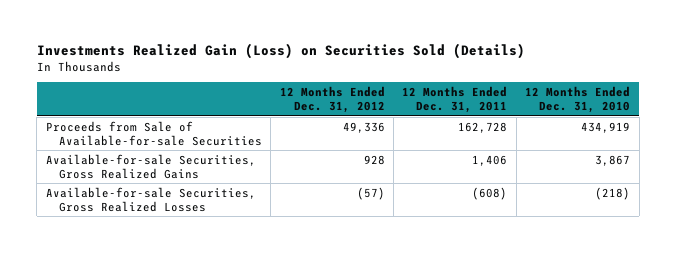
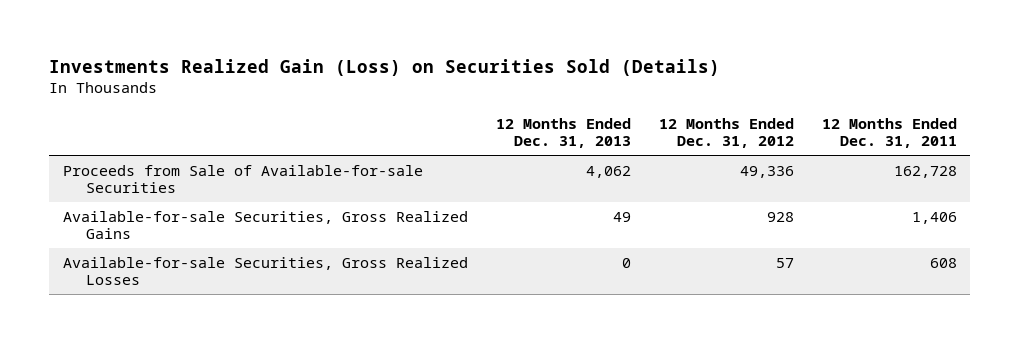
[525,86,631,114] 12 Months Ended Dec. 31, 2010 -> none
none -> [495,117,631,149] 12 Months Ended Dec. 31, 2013
[356,186,385,200] (57) -> [775,257,794,268] 57
[472,186,508,200] (608) -> [929,257,957,268] 608

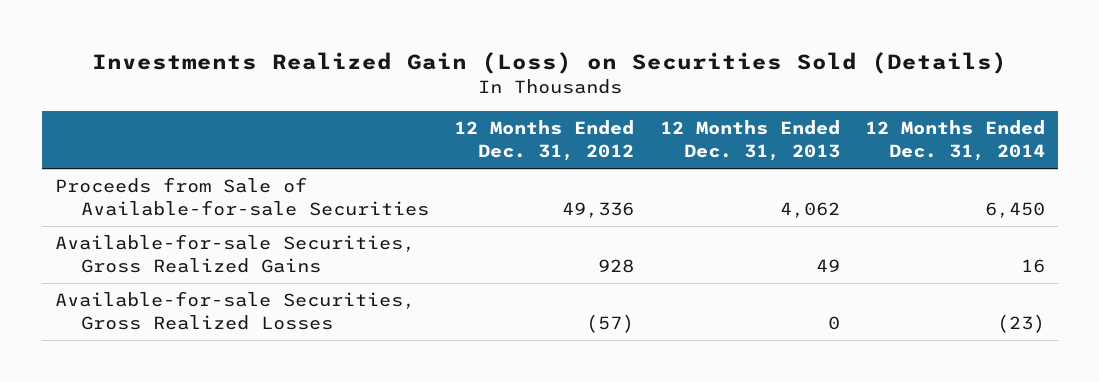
[821,117,957,149] 12 Months Ended Dec. 31, 2011 -> none
none -> [864,120,1045,162] 12 Months Ended Dec. 31, 2014
[775,257,794,268] 57 -> [586,314,635,334] (57)

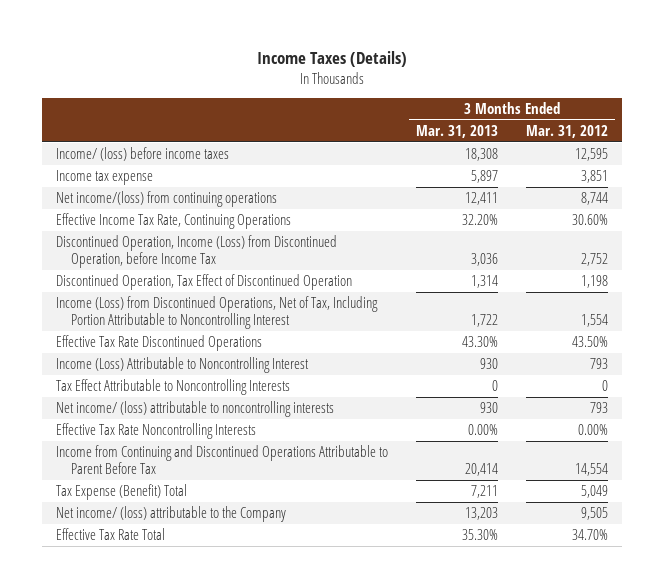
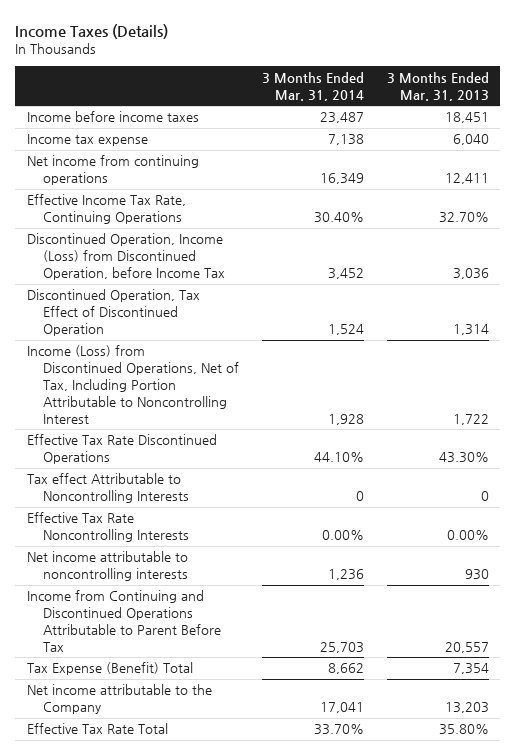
[525,124,608,138] Mar. 31, 2012 -> none
none -> [261,71,364,101] 3 Months Ended Mar. 31, 2014
[56,147,230,162] Income/ (loss) before income taxes -> [26,111,199,123] Income before income taxes
[464,148,498,162] 18,308 -> [444,112,489,124] 18,451
[470,170,498,184] 5,897 -> [452,134,489,146] 6,040
[56,191,278,208] Net income/(loss) from continuing operations -> [26,155,199,186] Net income from continuing operations
[461,214,498,226] 32.20% -> [438,212,489,224] 32.70%
[56,357,310,374] Income (Loss) Attributable to Noncontrolling Interest -> none
[56,401,335,418] Net income/ (loss) attributable to noncontrolling interests -> none
[56,379,291,396] Tax Effect Attributable to Noncontrolling Interests -> [26,473,189,504] Tax effect Attributable to Noncontrolling Interests
none -> [26,551,188,582] Net income attributable to noncontrolling interests
[464,463,498,477] 20,414 -> [444,642,489,654] 20,557
[470,485,498,499] 7,211 -> [452,663,489,675] 7,354
[56,506,287,523] Net income/ (loss) attributable to the Company -> [26,684,212,715] Net income attributable to the Company
[461,529,498,541] 35.30% -> [438,724,489,736] 35.80%

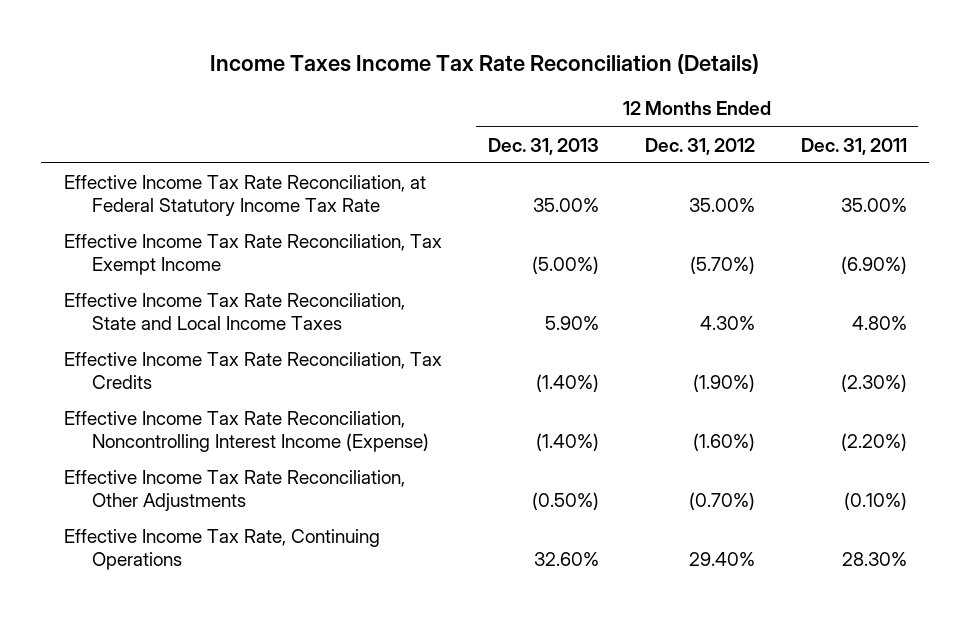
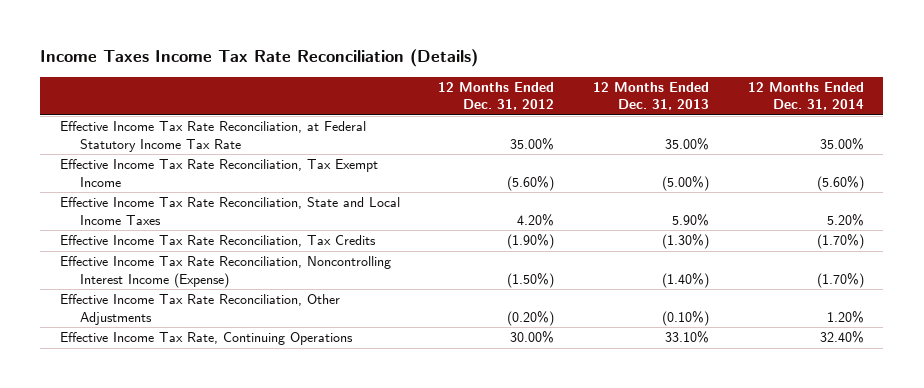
[800,137,907,155] Dec. 31, 2011 -> none
none -> [748,81,865,111] 12 Months Ended Dec. 31, 2014
[689,255,755,274] (5.70%) -> [507,175,555,191] (5.60%)
[699,315,755,330] 4.30% -> [517,213,555,226] 4.20%
[535,373,599,392] (1.40%) -> [662,234,710,250] (1.30%)
[692,432,755,451] (1.60%) -> [507,272,555,288] (1.50%)
[531,491,599,510] (0.50%) -> [662,310,710,326] (0.10%)
[688,491,755,510] (0.70%) -> [507,310,555,326] (0.20%)
[533,551,599,566] 32.60% -> [665,331,710,344] 33.10%
[688,551,755,566] 29.40% -> [510,331,555,344] 30.00%

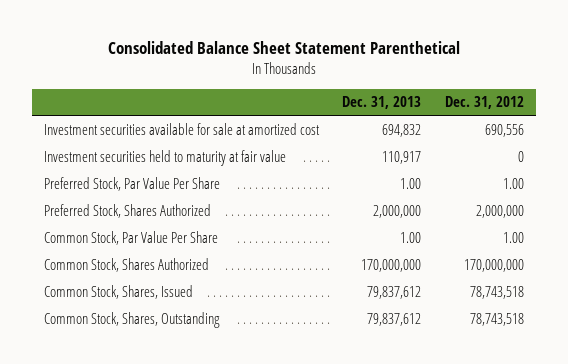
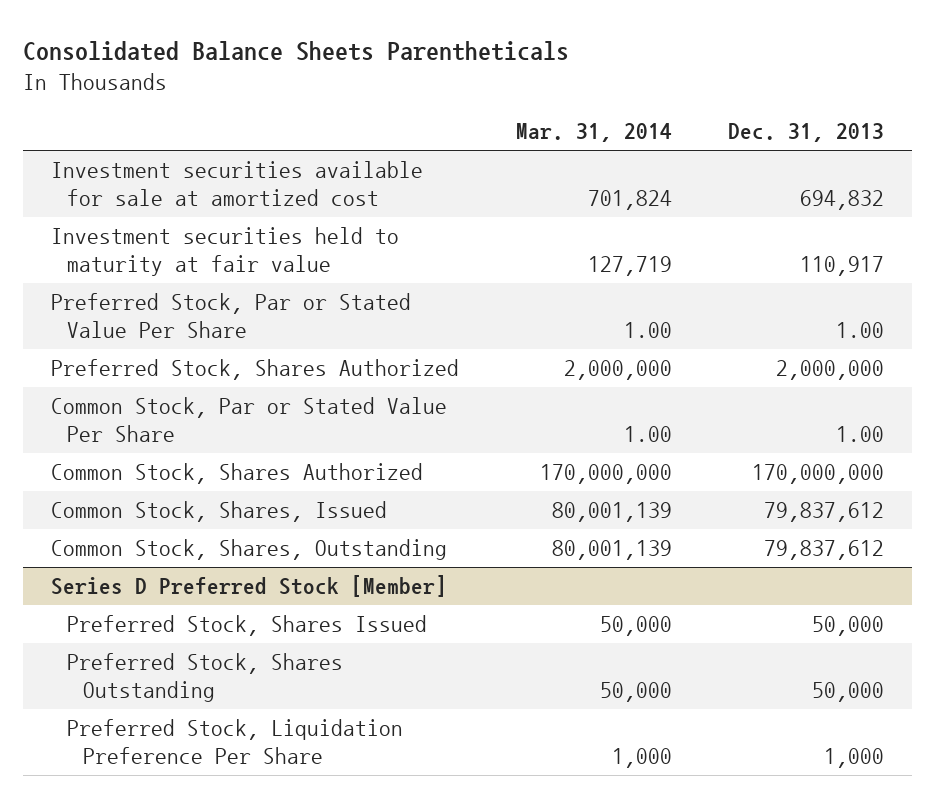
[107,41,460,55] Consolidated Balance Sheet Statement Parenthetical -> [23,40,570,61] Consolidated Balance Sheets Parentheticals
[445,96,525,110] Dec. 31, 2012 -> none
none -> [515,123,672,143] Mar. 31, 2014
[43,176,220,191] Preferred Stock, Par Value Per Share -> [51,293,412,339] Preferred Stock, Par or Stated Value Per Share
[43,230,218,245] Common Stock, Par Value Per Share -> [51,397,448,443] Common Stock, Par or Stated Value Per Share
none -> [51,575,448,598] Series D Preferred Stock [Member]
none -> [67,615,428,637] Preferred Stock, Shares Issued
none -> [67,653,344,703] Preferred Stock, Shares Outstanding
none -> [67,719,404,765] Preferred Stock, Liquidation Preference Per Share

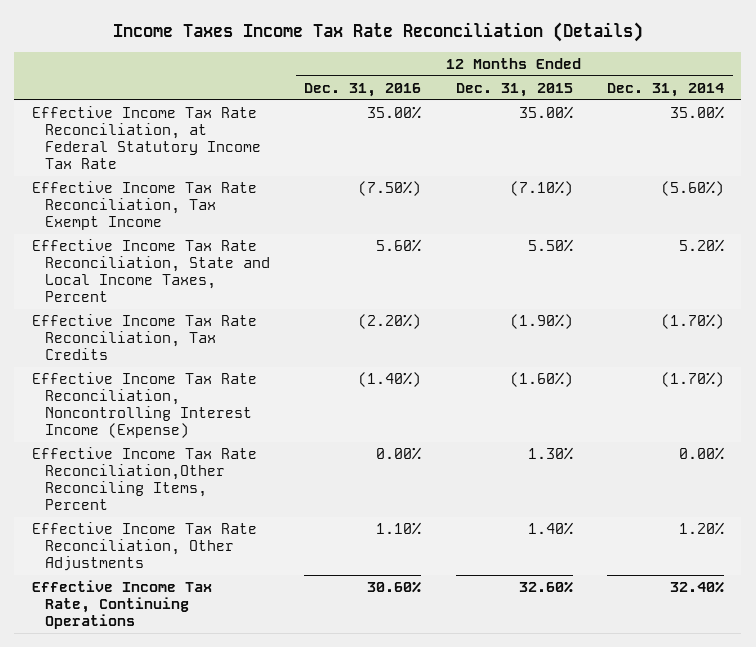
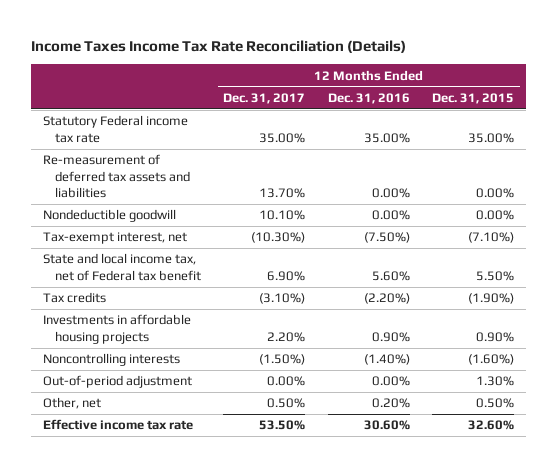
[607,82,725,97] Dec. 31, 2014 -> none
none -> [223,92,306,104] Dec. 31, 2017
[31,522,257,571] Effective Income Tax Rate Reconciliation, Other Adjustments -> none
[31,106,261,169] Effective Income Tax Rate Reconciliation, at Federal Statutory Income Tax Rate -> [42,115,188,143] Statutory Federal income tax rate
none -> [42,154,190,199] Re-measurement of deferred tax assets and liabilities
none -> [42,209,176,223] Nondeductible goodwill
[31,181,257,230] Effective Income Tax Rate Reconciliation, Tax Exempt Income -> [42,232,187,245] Tax-exempt interest, net
[31,239,270,302] Effective Income Tax Rate Reconciliation, State and Local Income Taxes, Percent -> [42,253,201,281] State and local income tax, net of Federal tax benefit
[31,314,257,360] Effective Income Tax Rate Reconciliation, Tax Credits -> [42,292,106,304] Tax credits
none -> [42,314,191,344] Investments in affordable housing projects
[31,372,257,438] Effective Income Tax Rate Reconciliation, Noncontrolling Interest Income (Expense) -> [42,353,180,367] Noncontrolling interests
[31,447,257,510] Effective Income Tax Rate Reconciliation,Other Reconciling Items, Percent -> [42,375,192,389] Out-of-period adjustment
none -> [42,397,101,410] Other, net
[31,580,212,629] Effective Income Tax Rate, Continuing Operations -> [42,419,193,431] Effective income tax rate

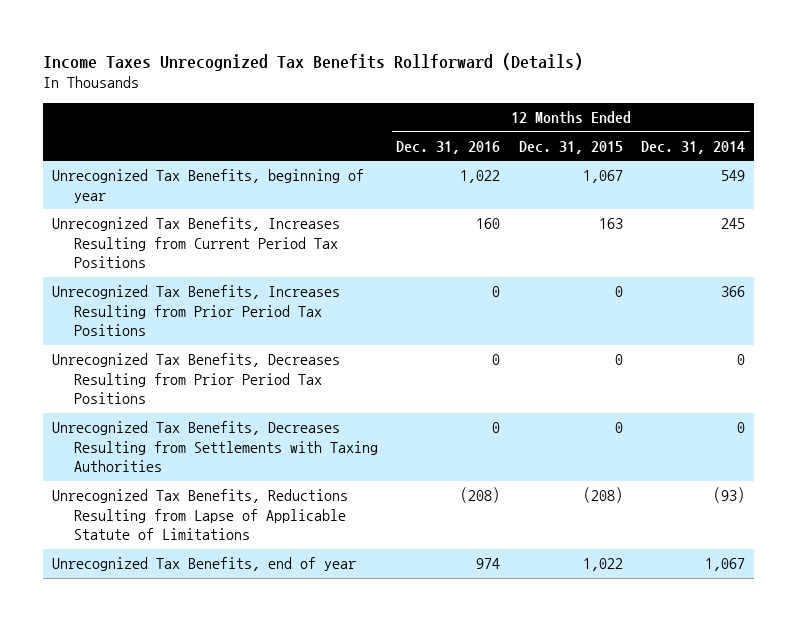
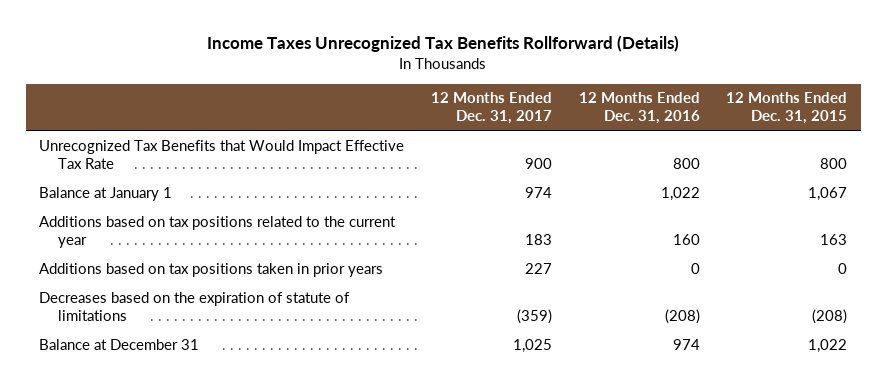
[641,140,746,154] Dec. 31, 2014 -> none
none -> [430,92,552,125] 12 Months Ended Dec. 31, 2017
[51,353,340,405] Unrecognized Tax Benefits, Decreases Resulting from Prior Period Tax Positions -> none
[51,421,378,473] Unrecognized Tax Benefits, Decreases Resulting from Settlements with Taxing Authorities -> none
none -> [39,139,405,169] Unrecognized Tax Benefits that Would Impact Effective Tax Rate
[51,169,364,203] Unrecognized Tax Benefits, beginning of year -> [39,186,173,201] Balance at January 1
[51,217,340,269] Unrecognized Tax Benefits, Increases Resulting from Current Period Tax Positions -> [39,215,397,248] Additions based on tax positions related to the current year
[51,285,340,337] Unrecognized Tax Benefits, Increases Resulting from Prior Period Tax Positions -> [39,262,384,277] Additions based on tax positions taken in prior years
[51,489,348,541] Unrecognized Tax Benefits, Reductions Resulting from Lapse of Applicable Statute of Limitations -> [39,291,351,321] Decreases based on the expiration of statute of limitations
[51,557,356,572] Unrecognized Tax Benefits, end of year -> [39,338,200,350] Balance at December 31

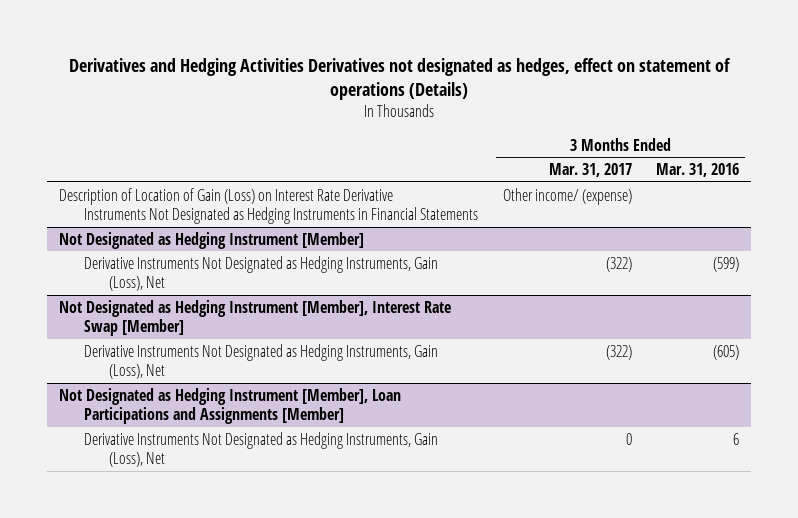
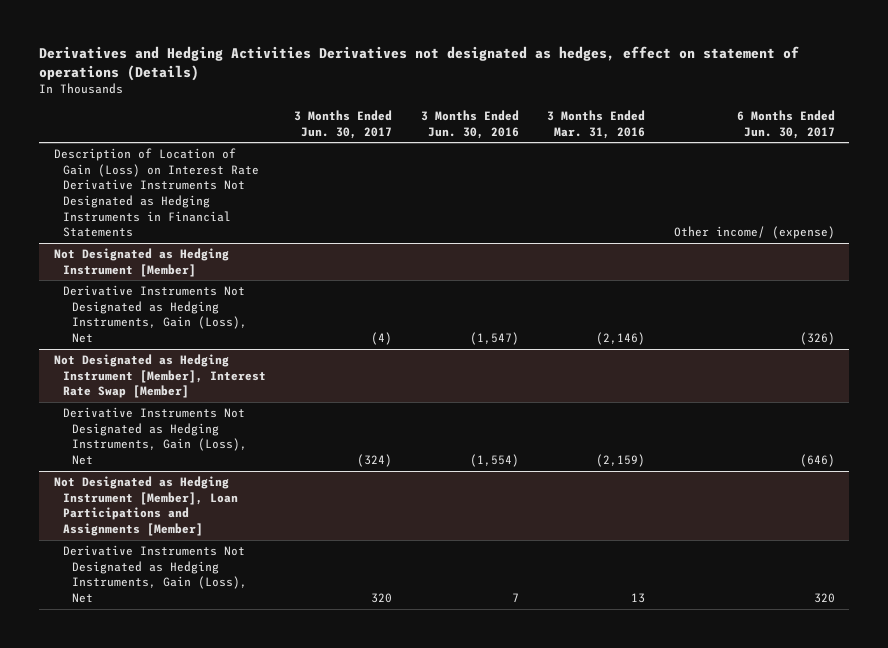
[548,163,632,178] Mar. 31, 2017 -> none
none -> [294,110,393,139] 3 Months Ended Jun. 30, 2017
none -> [420,110,519,139] 3 Months Ended Jun. 30, 2016
none -> [736,110,835,139] 6 Months Ended Jun. 30, 2017
[713,256,740,272] (599) -> [596,331,646,345] (2,146)
[713,344,740,360] (605) -> [596,453,646,467] (2,159)
[733,432,740,445] 6 -> [631,592,646,603] 13

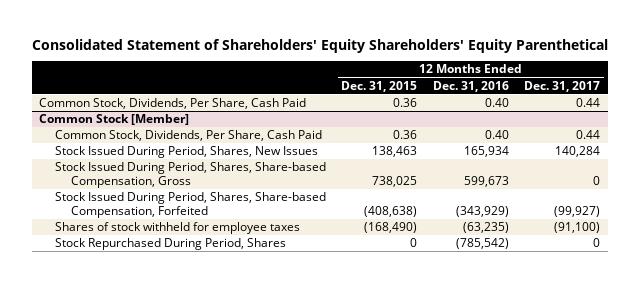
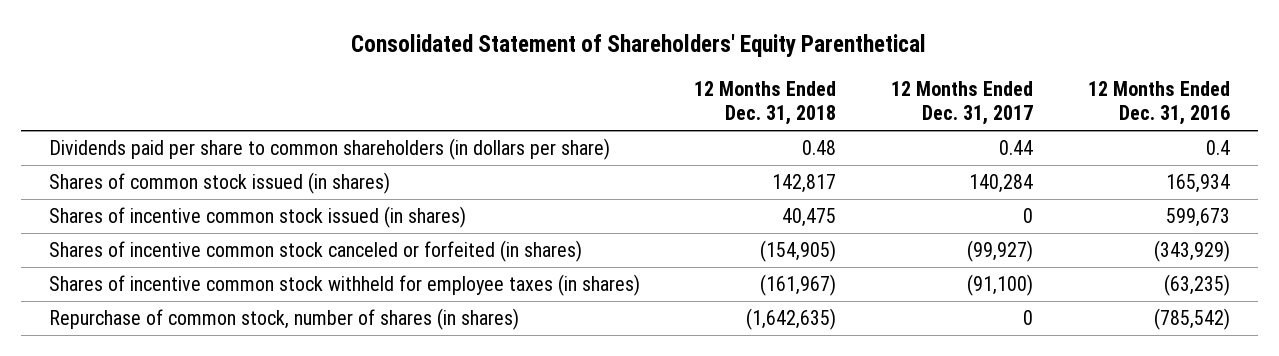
[31,38,608,53] Consolidated Statement of Shareholders' Equity Shareholders' Equity Parenthetical -> [351,33,927,57] Consolidated Statement of Shareholders' Equity Parenthetical
[341,80,418,92] Dec. 31, 2015 -> none
none -> [694,80,837,126] 12 Months Ended Dec. 31, 2018
[39,114,190,126] Common Stock [Member] -> none
[54,130,322,142] Common Stock, Dividends, Per Share, Cash Paid -> none
[39,98,307,110] Common Stock, Dividends, Per Share, Cash Paid -> [48,138,610,161] Dividends paid per share to common shareholders (in dollars per share)
[484,98,509,108] 0.40 -> [1206,140,1231,156] 0.4
[54,146,318,159] Stock Issued During Period, Shares, New Issues -> [48,172,390,195] Shares of common stock issued (in shares)
[54,162,326,188] Stock Issued During Period, Shares, Share-based Compensation, Gross -> [48,206,466,229] Shares of incentive common stock issued (in shares)
[54,192,326,218] Stock Issued During Period, Shares, Share-based Compensation, Forfeited -> [48,240,582,263] Shares of incentive common stock canceled or forfeited (in shares)
[54,222,300,235] Shares of stock withheld for employee taxes -> [48,274,640,297] Shares of incentive common stock withheld for employee taxes (in shares)
[54,238,286,251] Stock Repurchased During Period, Shares -> [48,308,519,331] Repurchase of common stock, number of shares (in shares)

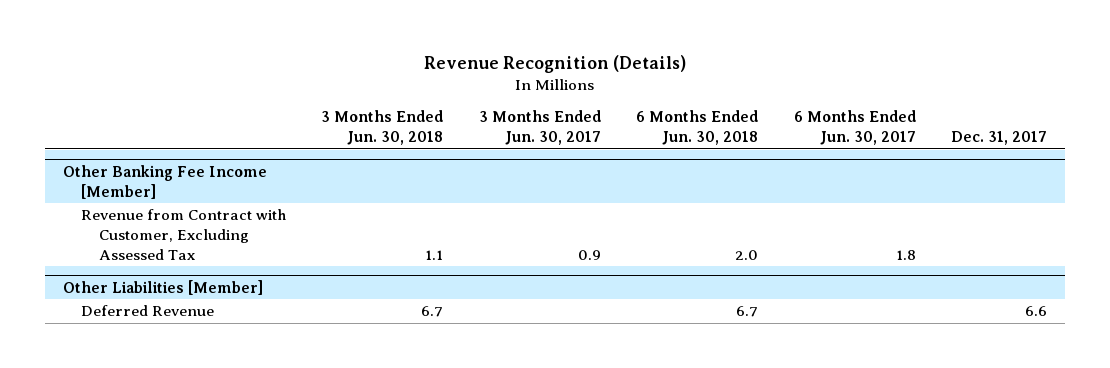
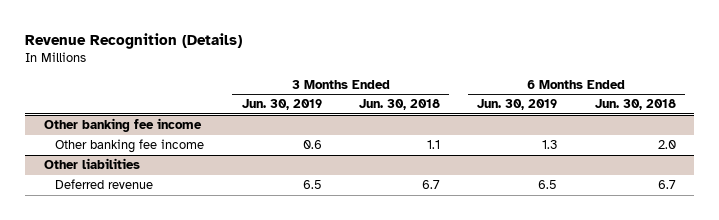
[478,110,601,146] 3 Months Ended Jun. 30, 2017 -> none
[793,110,916,146] 6 Months Ended Jun. 30, 2017 -> none
[951,131,1048,146] Dec. 31, 2017 -> none
none -> [241,99,322,111] Jun. 30, 2019
none -> [477,99,558,111] Jun. 30, 2019
[62,164,267,199] Other Banking Fee Income [Member] -> [43,118,202,133] Other banking fee income
[80,209,286,260] Revenue from Contract with Customer, Excluding Assessed Tax -> [55,139,205,154] Other banking fee income
[62,279,263,295] Other Liabilities [Member] -> [43,158,140,170] Other liabilities
[80,305,214,317] Deferred Revenue -> [55,179,154,190] Deferred revenue

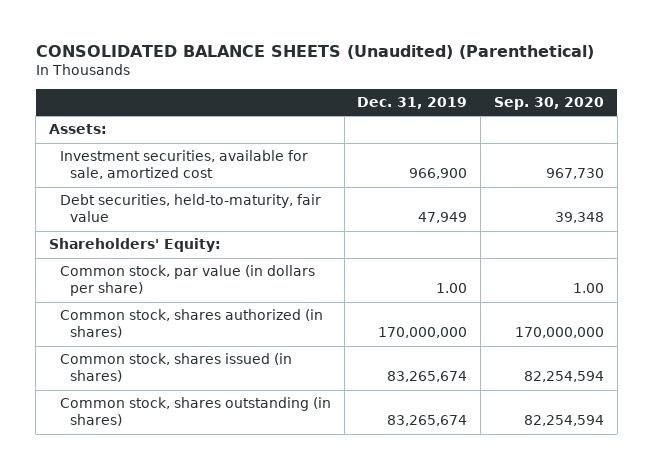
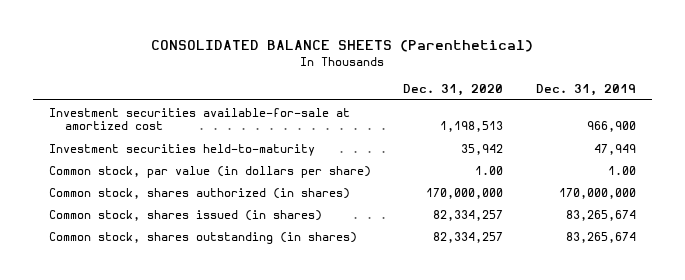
[35,44,594,59] CONSOLIDATED BALANCE SHEETS (Unaudited) (Parenthetical) -> [151,40,534,53] CONSOLIDATED BALANCE SHEETS (Parenthetical)
[494,96,605,110] Sep. 30, 2020 -> none
none -> [403,83,504,96] Dec. 31, 2020
[48,124,107,135] Assets: -> none
[48,238,221,253] Shareholders' Equity: -> none
[59,150,308,180] Investment securities, available for sale, amortized cost -> [48,107,350,131] Investment securities available-for-sale at amortized cost
[59,194,321,223] Debt securities, held-to-maturity, fair value -> [48,143,315,156] Investment securities held-to-maturity

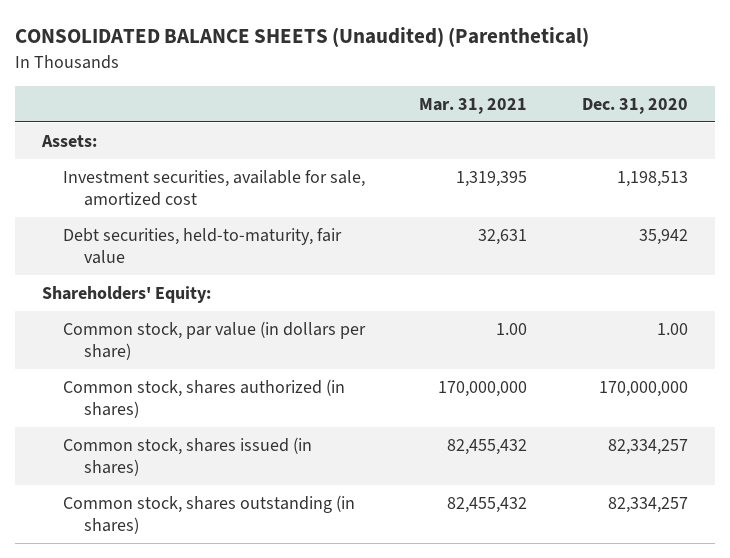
[151,40,534,53] CONSOLIDATED BALANCE SHEETS (Parenthetical) -> [14,27,589,48] CONSOLIDATED BALANCE SHEETS (Unaudited) (Parenthetical)
[535,83,636,96] Dec. 31, 2019 -> none
none -> [419,97,528,114] Mar. 31, 2021
none -> [41,134,98,147] Assets:
[48,107,350,131] Investment securities available-for-sale at amortized cost -> [63,169,366,207] Investment securities, available for sale, amortized cost
[48,143,315,156] Investment securities held-to-maturity -> [63,227,343,265] Debt securities, held-to-maturity, fair value
none -> [42,285,212,303] Shareholders' Equity:

